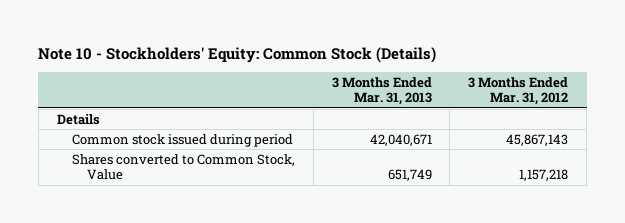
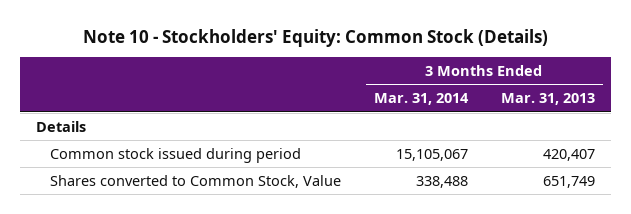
[468,76,569,106] 3 Months Ended Mar. 31, 2012 -> none
none -> [373,93,469,106] Mar. 31, 2014
[369,133,432,146] 42,040,671 -> [542,148,595,161] 420,407

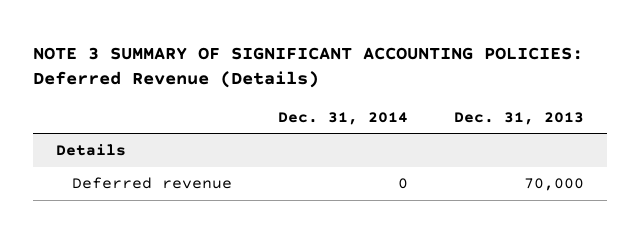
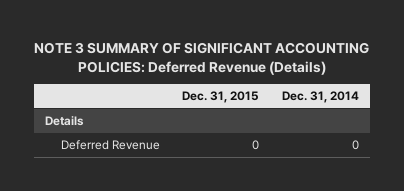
[454,111,585,125] Dec. 31, 2013 -> none
none -> [182,91,260,104] Dec. 31, 2015
[71,177,232,190] Deferred revenue -> [60,140,160,151] Deferred Revenue

